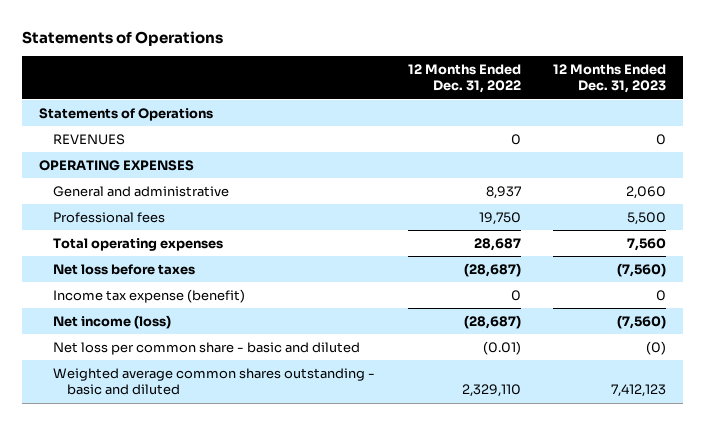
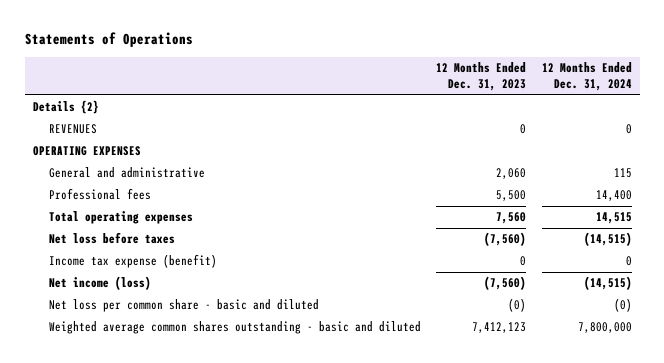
[407,63,521,94] 12 Months Ended Dec. 31, 2022 -> none
none -> [541,62,632,92] 12 Months Ended Dec. 31, 2024
[38,107,213,121] Statements of Operations -> [32,100,99,115] Details {2}

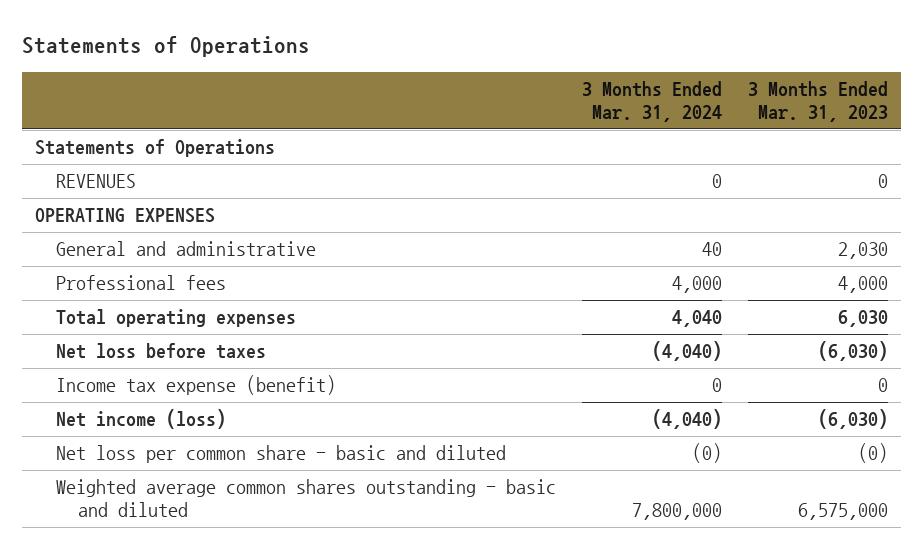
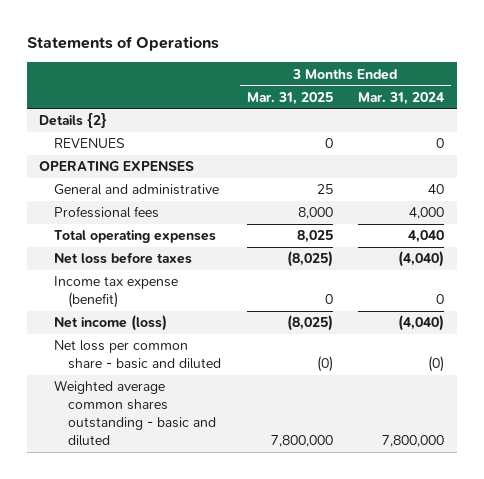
[748,81,889,122] 3 Months Ended Mar. 31, 2023 -> none
none -> [246,91,333,105] Mar. 31, 2025
[34,139,275,158] Statements of Operations -> [39,113,108,129] Details {2}

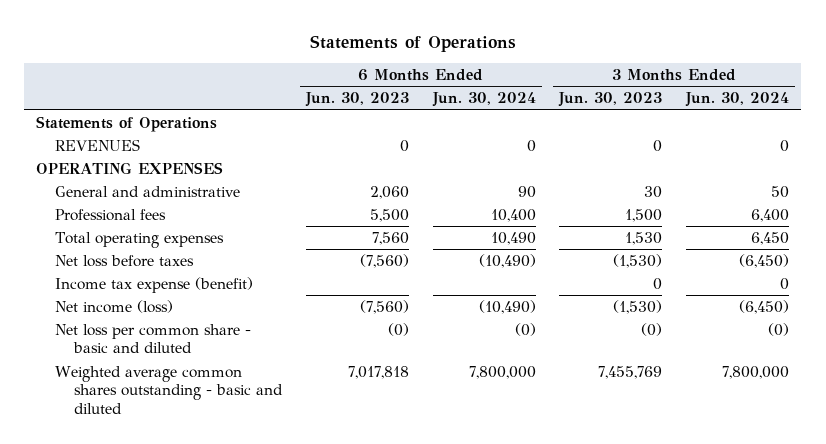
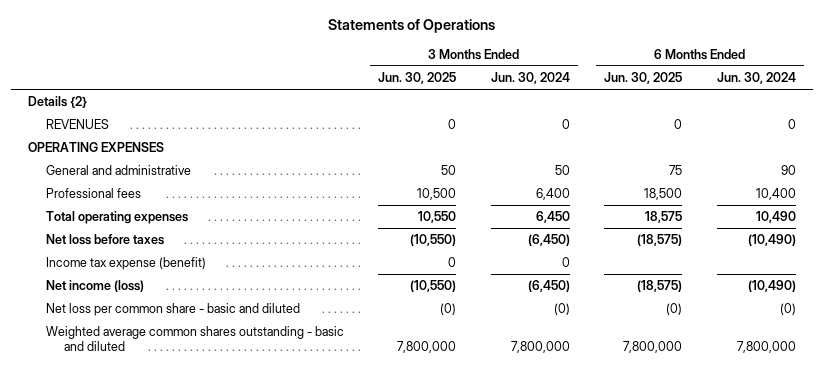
[304,92,409,108] Jun. 30, 2023 -> none
[558,92,663,108] Jun. 30, 2023 -> none
none -> [378,72,457,85] Jun. 30, 2025
none -> [604,72,683,85] Jun. 30, 2025
[36,115,218,132] Statements of Operations -> [27,96,87,109] Details {2}

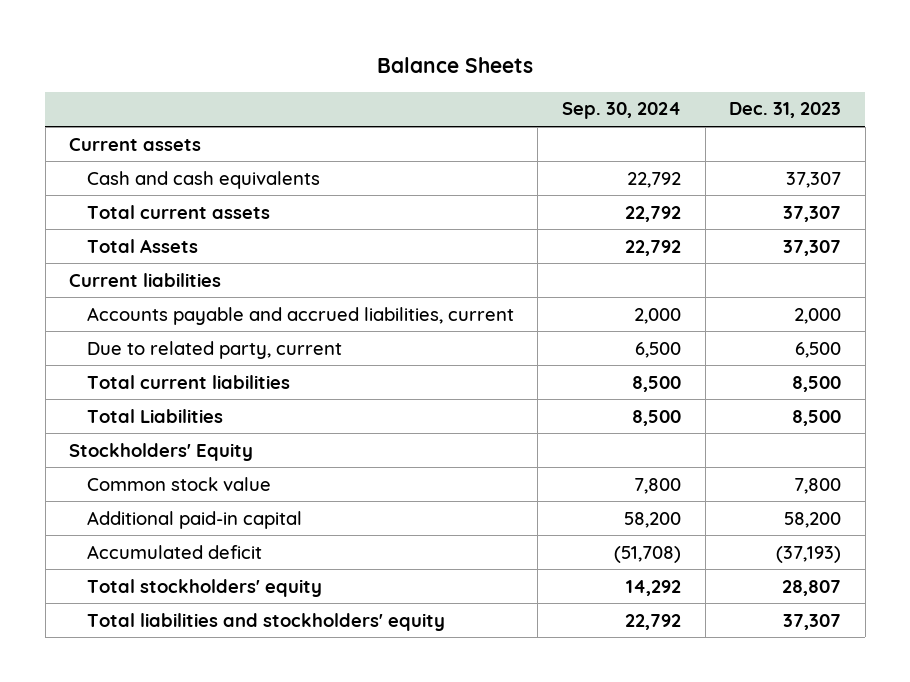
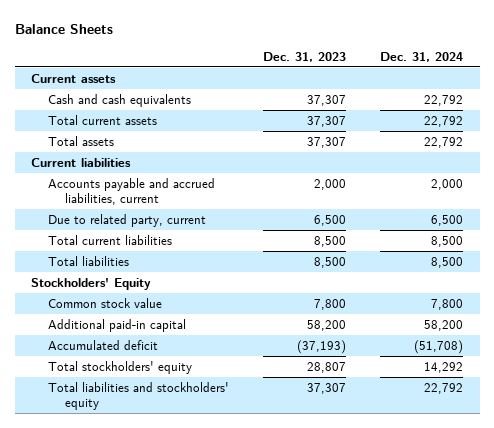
[562,102,682,120] Sep. 30, 2024 -> none
none -> [379,51,463,62] Dec. 31, 2024
[86,238,198,253] Total Assets -> [48,135,115,146] Total assets
[86,408,223,423] Total Liabilities -> [48,255,130,266] Total liabilities

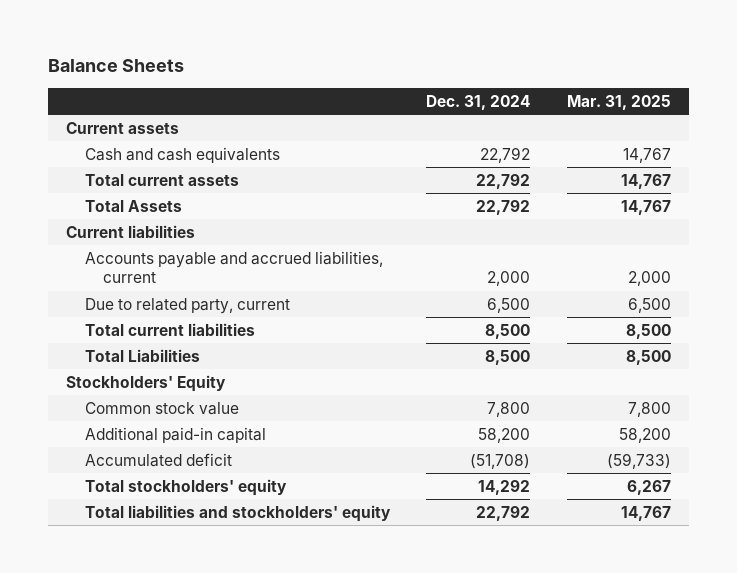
[262,51,346,62] Dec. 31, 2023 -> none
none -> [566,94,671,110] Mar. 31, 2025
[48,135,115,146] Total assets -> [84,199,182,212] Total Assets
[48,255,130,266] Total liabilities -> [84,348,200,362] Total Liabilities

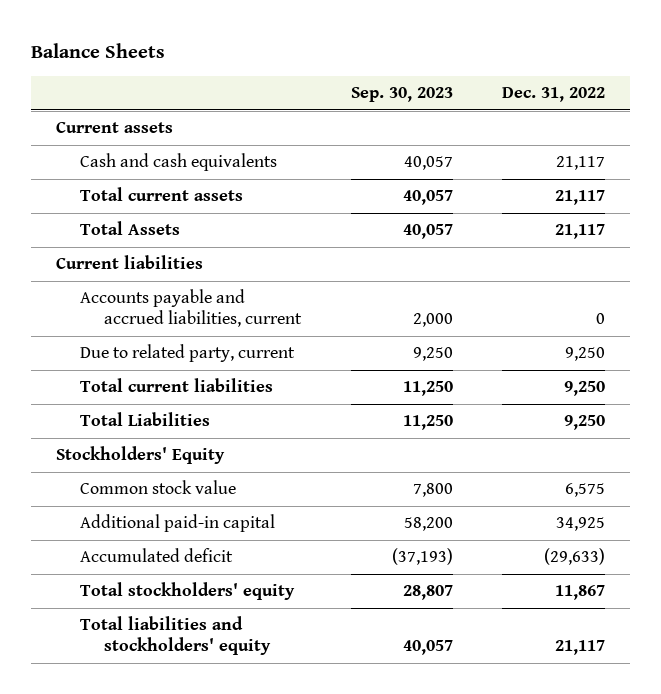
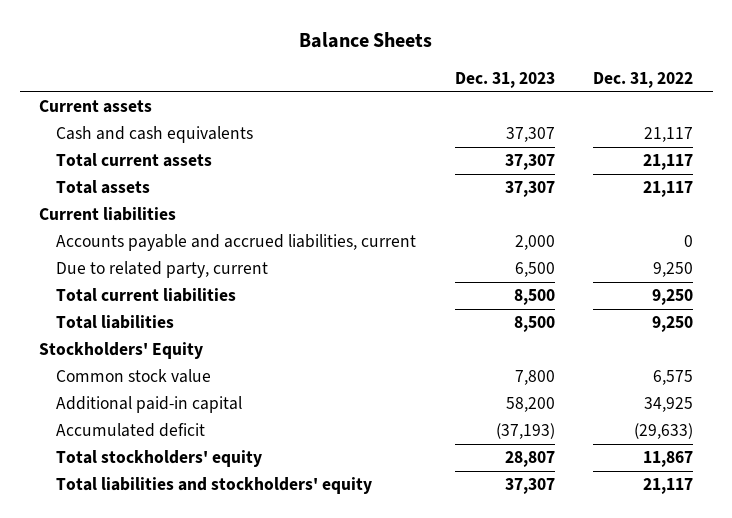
[350,87,453,103] Sep. 30, 2023 -> none
none -> [454,71,555,88] Dec. 31, 2023
[79,221,180,236] Total Assets -> [56,180,151,195] Total assets
[79,412,210,427] Total Liabilities -> [56,315,175,330] Total liabilities

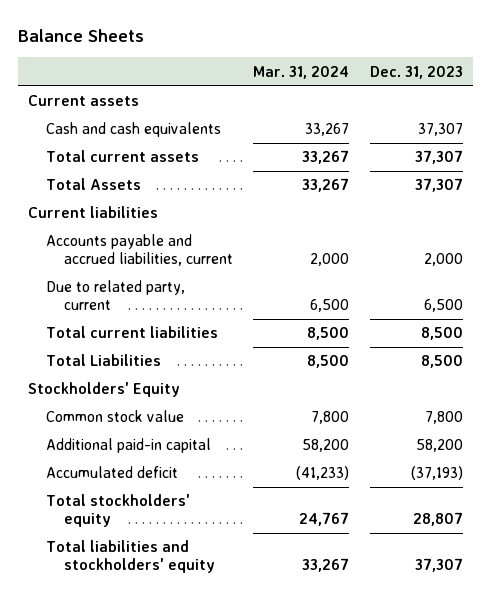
[593,71,694,88] Dec. 31, 2022 -> none
none -> [253,65,350,79] Mar. 31, 2024
[56,180,151,195] Total assets -> [45,178,141,191] Total Assets
[56,315,175,330] Total liabilities -> [45,354,161,367] Total Liabilities

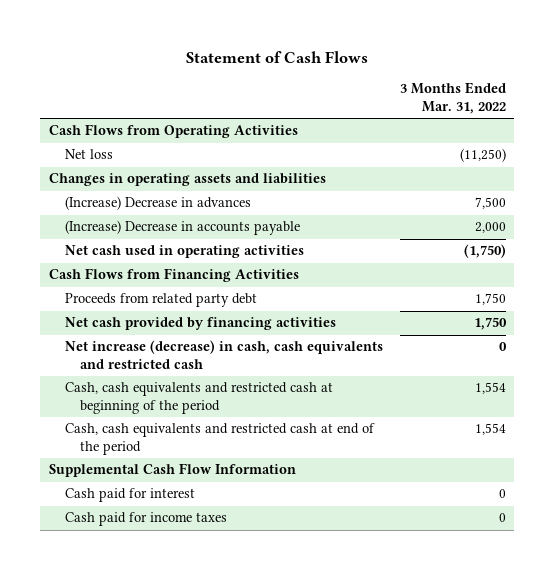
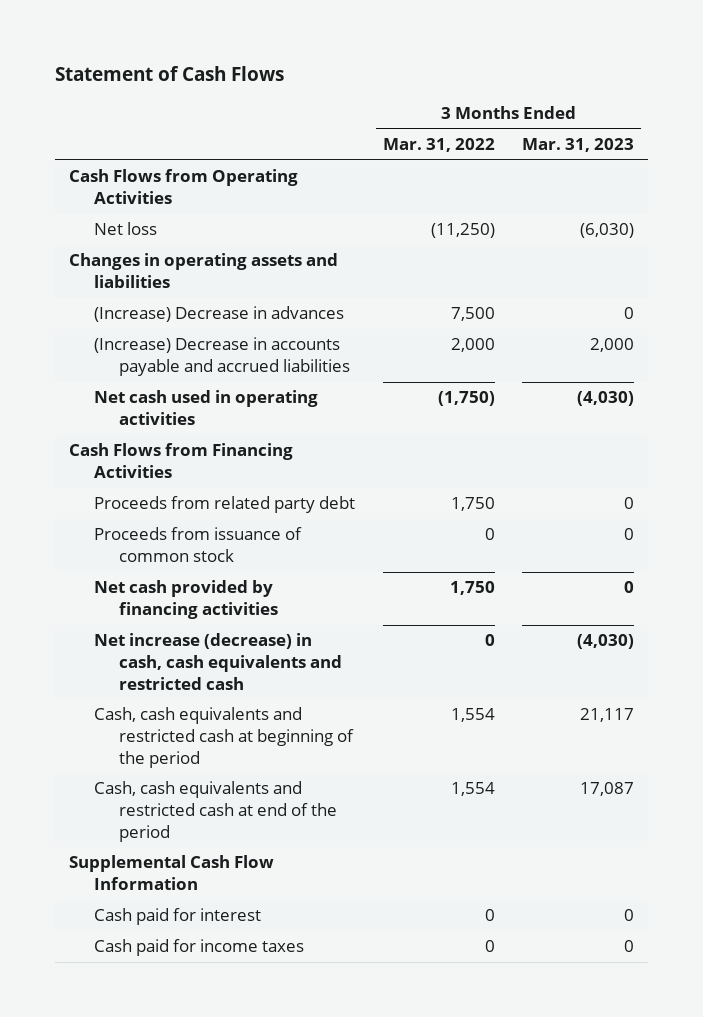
none -> [522,138,635,153] Mar. 31, 2023
[64,220,300,236] (Increase) Decrease in accounts payable -> [94,337,351,377] (Increase) Decrease in accounts payable and accrued liabilities
none -> [94,527,303,563] Proceeds from issuance of common stock

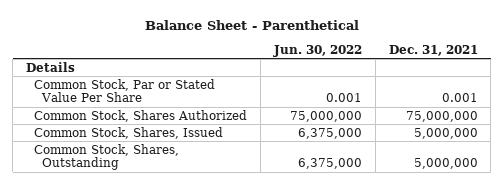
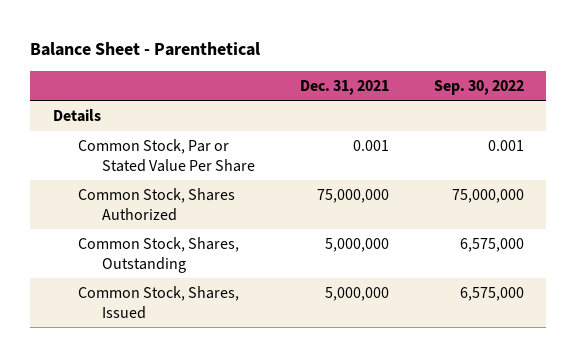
[272,45,362,58] Jun. 30, 2022 -> none
none -> [433,79,524,95] Sep. 30, 2022
[34,126,224,139] Common Stock, Shares, Issued -> [77,285,239,319] Common Stock, Shares, Issued

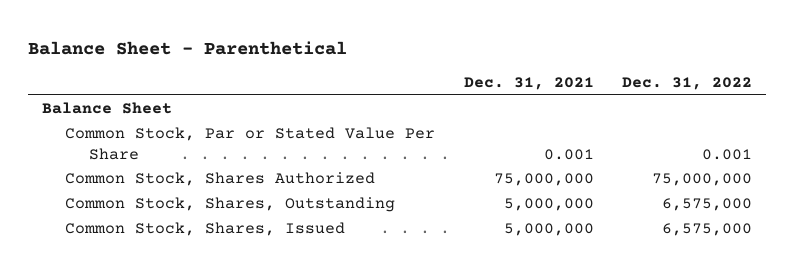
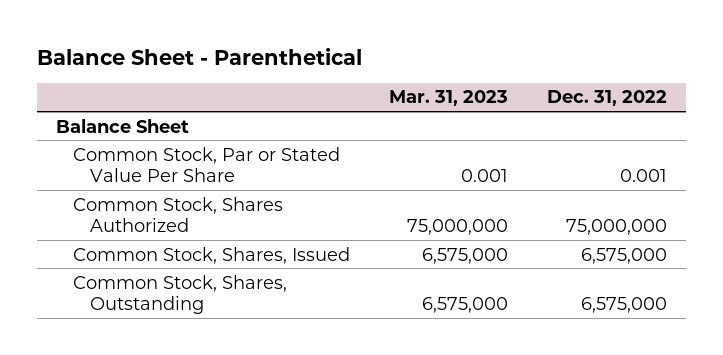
[463,77,594,91] Dec. 31, 2021 -> none
none -> [388,90,508,107] Mar. 31, 2023
[65,197,396,213] Common Stock, Shares, Outstanding -> [72,274,287,315] Common Stock, Shares, Outstanding

